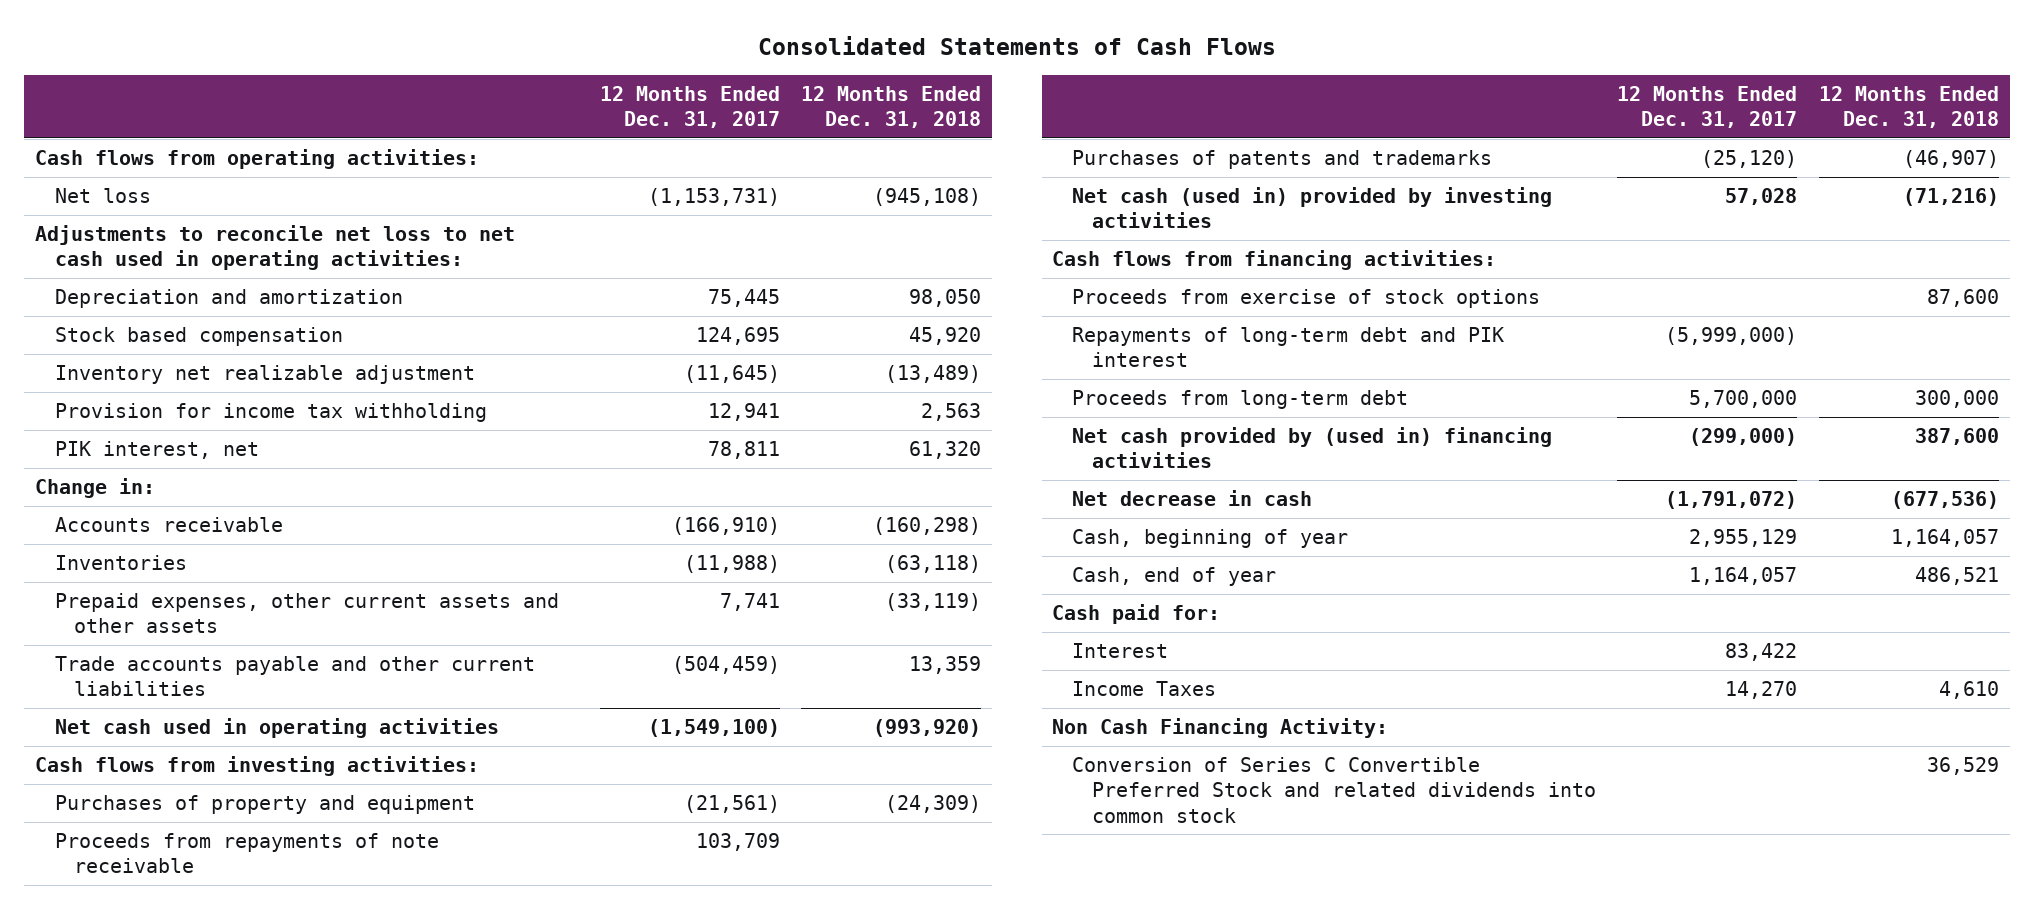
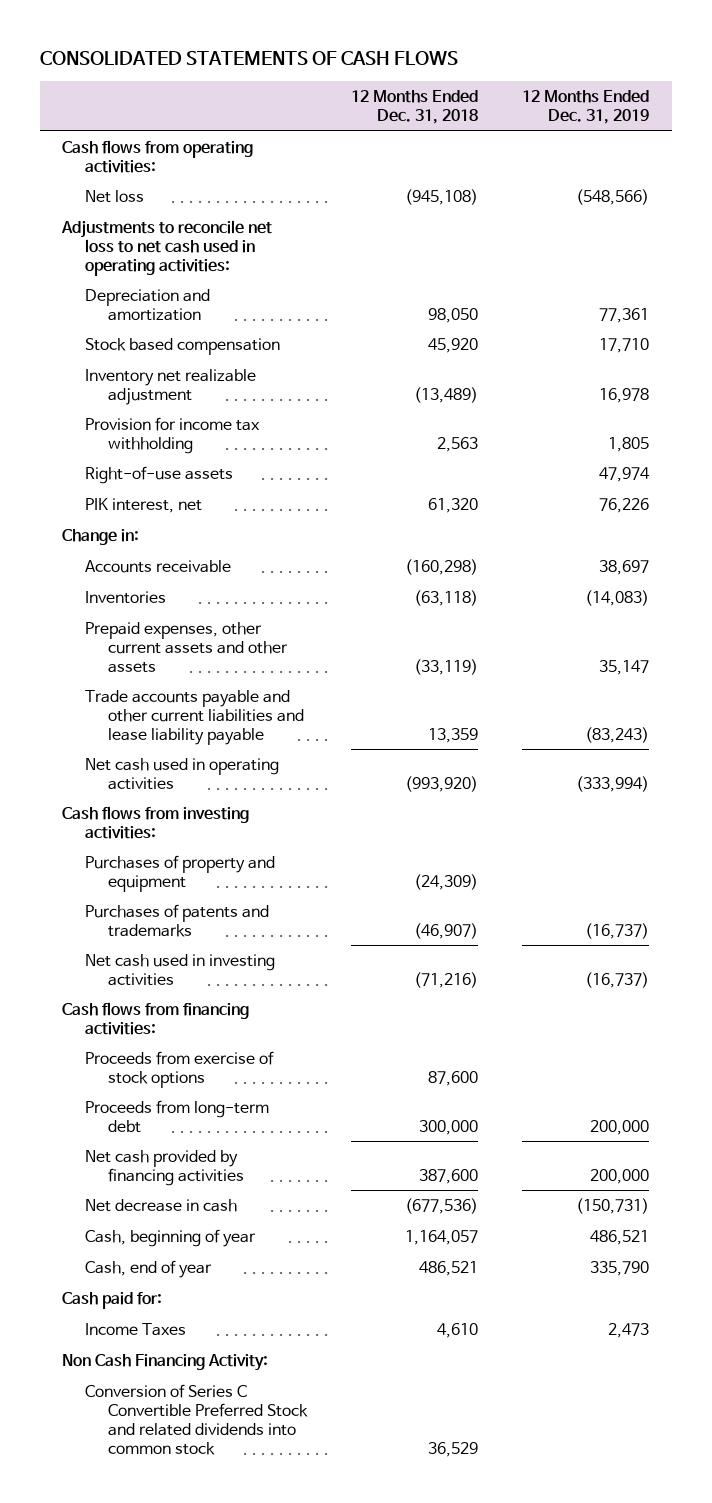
[757,35,1276,55] Consolidated Statements of Cash Flows -> [40,51,459,66] CONSOLIDATED STATEMENTS OF CASH FLOWS
[599,86,780,129] 12 Months Ended Dec. 31, 2017 -> none
none -> [522,90,650,125] 12 Months Ended Dec. 31, 2019
none -> [85,466,234,485] Right-of-use assets
[54,656,535,697] Trade accounts payable and other current liabilities -> [85,690,304,745] Trade accounts payable and other current liabilities and lease liability payable
[54,833,439,874] Proceeds from repayments of note receivable -> none
[1072,187,1553,229] Net cash (used in) provided by investing activities -> [85,954,276,987] Net cash used in investing activities
[1072,327,1505,368] Repayments of long-term debt and PIK interest -> none
[1072,427,1553,469] Net cash provided by (used in) financing activities -> [85,1150,244,1187] Net cash provided by financing activities
[1072,643,1169,659] Interest -> none

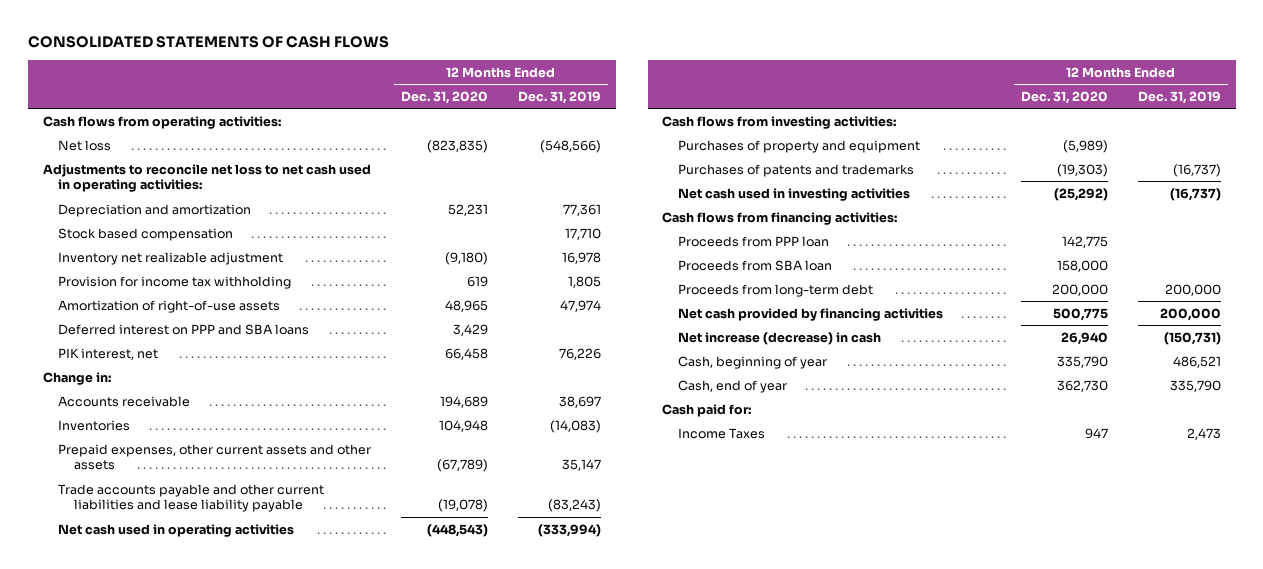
[351,90,479,125] 12 Months Ended Dec. 31, 2018 -> none
none -> [401,90,489,104] Dec. 31, 2020
[85,466,234,485] Right-of-use assets -> [58,299,281,313] Amortization of right-of-use assets
none -> [58,323,310,335] Deferred interest on PPP and SBA loans
[85,1051,275,1089] Proceeds from exercise of stock options -> none
none -> [678,235,830,247] Proceeds from PPP loan
none -> [678,259,833,271] Proceeds from SBA loan
[85,1199,238,1213] Net decrease in cash -> [678,331,882,345] Net increase (decrease) in cash
[62,1354,269,1372] Non Cash Financing Activity: -> none
[85,1384,308,1455] Conversion of Series C Convertible Preferred Stock and related dividends into common stock -> none

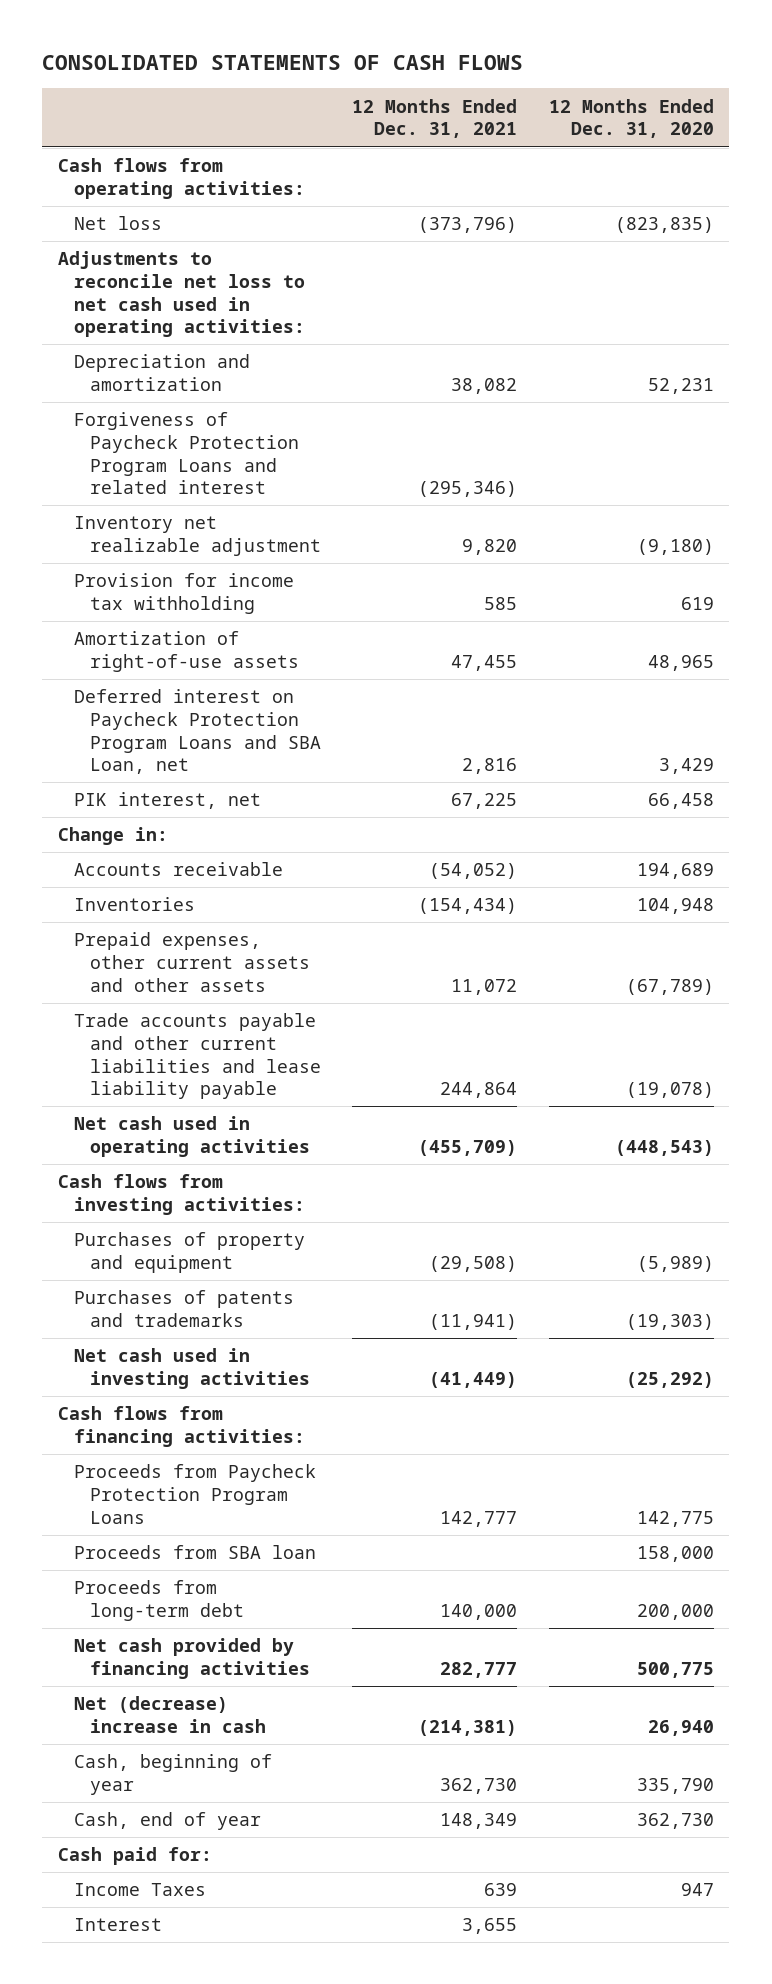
[517,90,601,104] Dec. 31, 2019 -> none
none -> [352,98,518,139] 12 Months Ended Dec. 31, 2021
[58,227,234,241] Stock based compensation -> none
none -> [73,412,299,495] Forgiveness of Paycheck Protection Program Loans and related interest
[58,323,310,335] Deferred interest on PPP and SBA loans -> [73,689,321,775] Deferred interest on Paycheck Protection Program Loans and SBA Loan, net
[678,235,830,247] Proceeds from PPP loan -> [73,1464,316,1524] Proceeds from Paycheck Protection Program Loans
[678,331,882,345] Net increase (decrease) in cash -> [73,1696,266,1733] Net (decrease) increase in cash
none -> [73,1918,162,1932] Interest

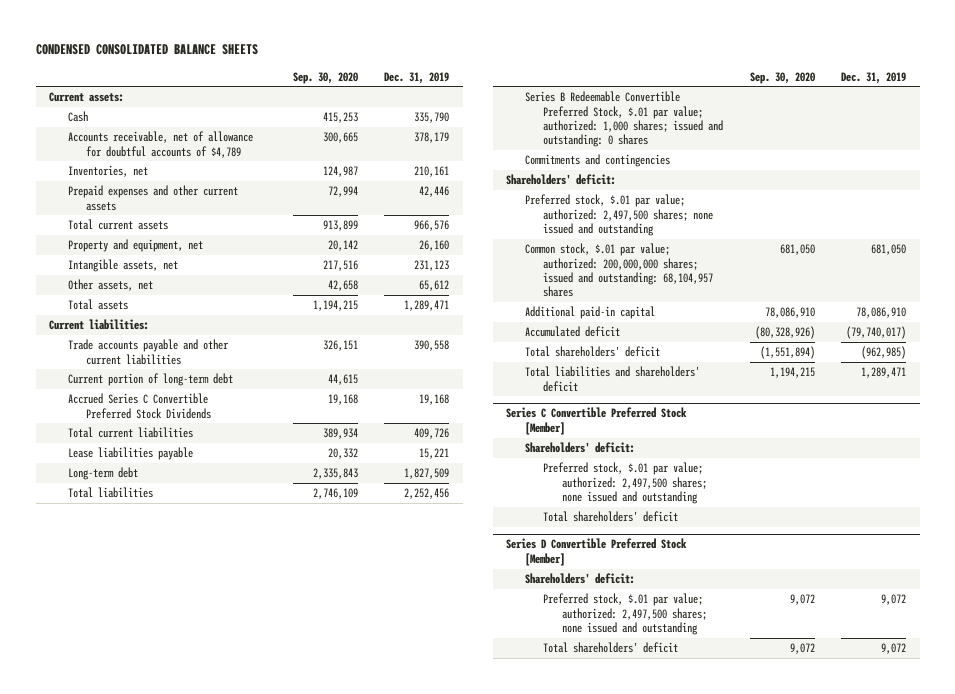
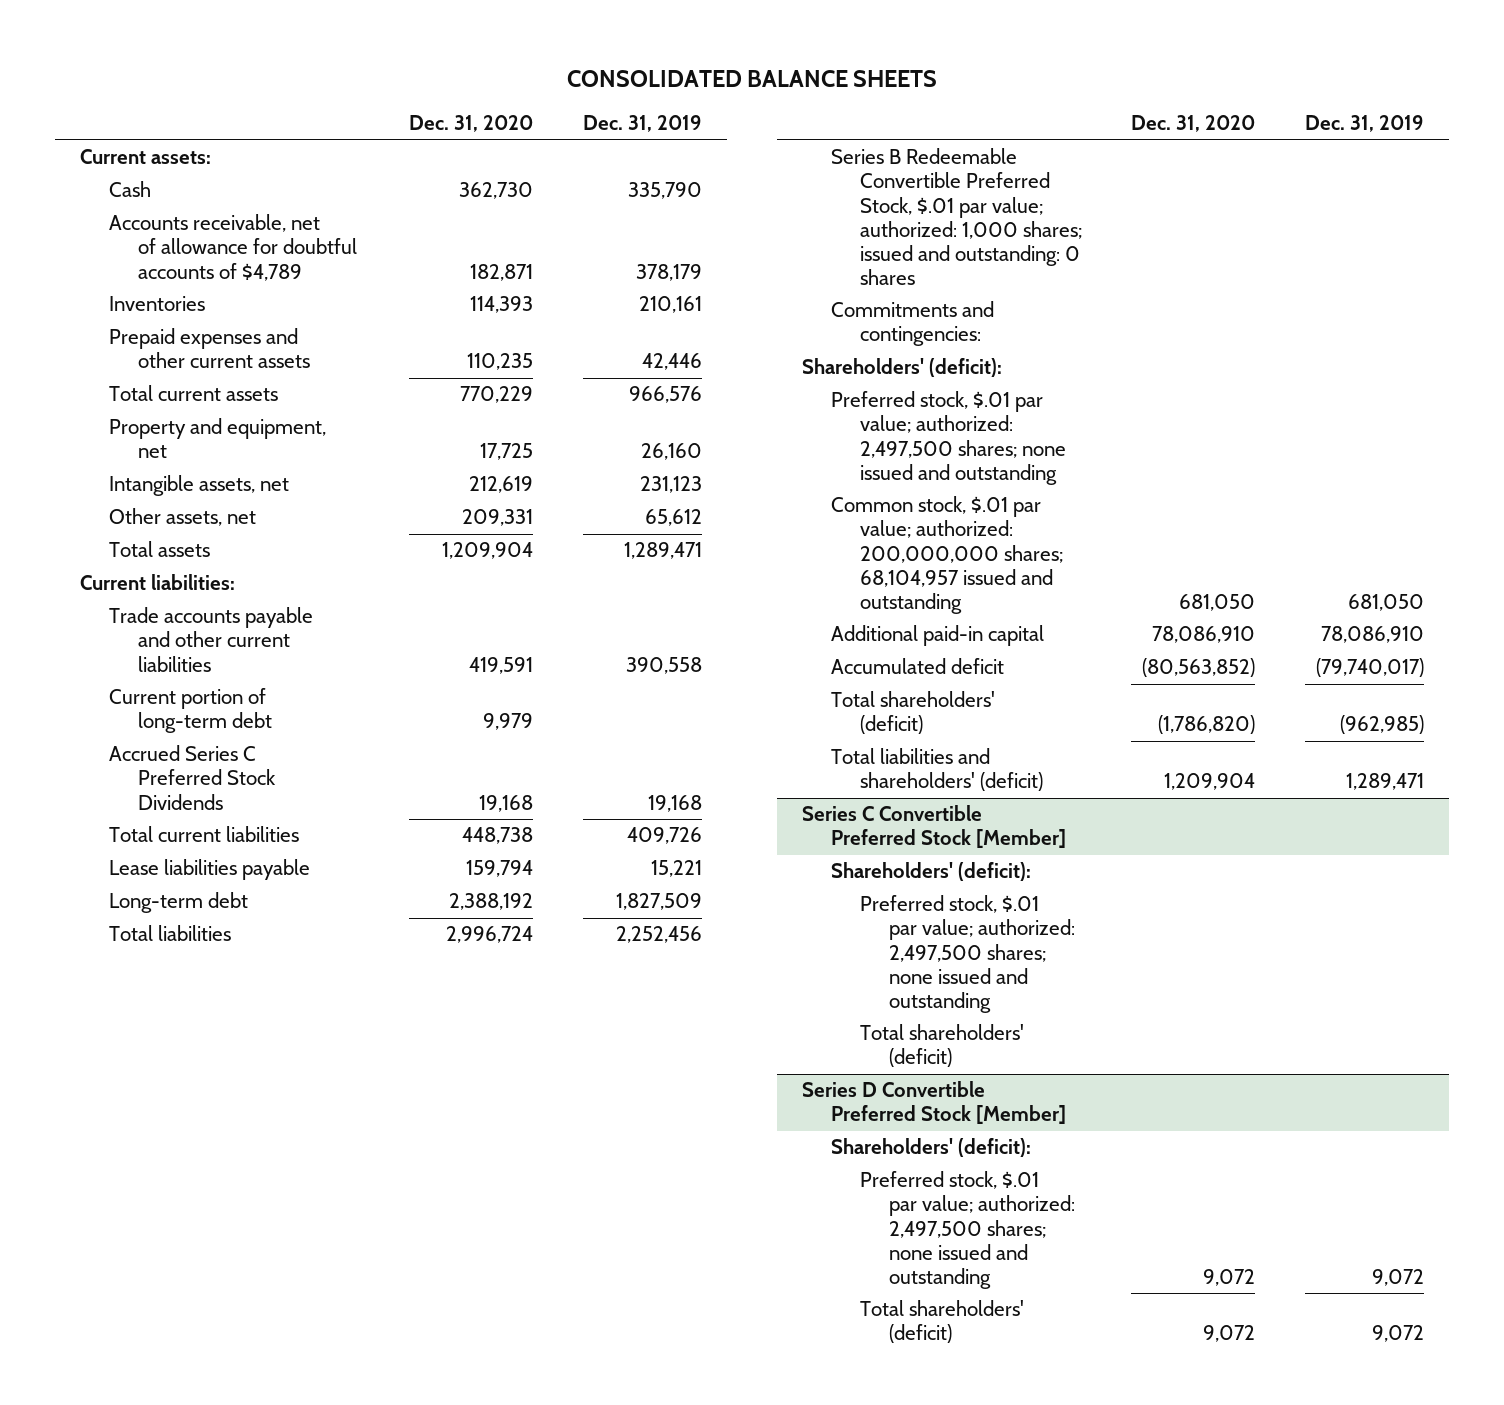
[35,44,258,56] CONDENSED CONSOLIDATED BALANCE SHEETS -> [566,69,937,87] CONSOLIDATED BALANCE SHEETS
[292,71,358,84] Sep. 30, 2020 -> none
none -> [409,115,534,133] Dec. 31, 2020
[67,165,148,178] Inventories, net -> [108,296,205,312] Inventories
[67,393,212,419] Accrued Series C Convertible Preferred Stock Dividends -> [108,745,276,810] Accrued Series C Preferred Stock Dividends
[524,154,670,168] Commitments and contingencies -> [830,301,994,347] Commitments and contingencies:
[505,174,616,186] Shareholders' deficit: -> [802,358,1003,378] Shareholders' (deficit):
[524,243,714,297] Common stock, $.01 par value; authorized: 200,000,000 shares; issued and outstanding: 68,104,957 shares -> [830,496,1063,614] Common stock, $.01 par value; authorized: 200,000,000 shares; 68,104,957 issued and outstanding
[524,346,660,358] Total shareholders' deficit -> [830,691,995,735] Total shareholders' (deficit)
[524,366,700,392] Total liabilities and shareholders' deficit -> [830,748,1043,792] Total liabilities and shareholders' (deficit)
[524,442,635,454] Shareholders' deficit: -> [830,862,1031,882] Shareholders' (deficit):
[543,511,679,523] Total shareholders' deficit -> [859,1024,1024,1068] Total shareholders' (deficit)
[524,573,635,585] Shareholders' deficit: -> [830,1138,1031,1158] Shareholders' (deficit):
[543,642,679,654] Total shareholders' deficit -> [859,1300,1024,1344] Total shareholders' (deficit)

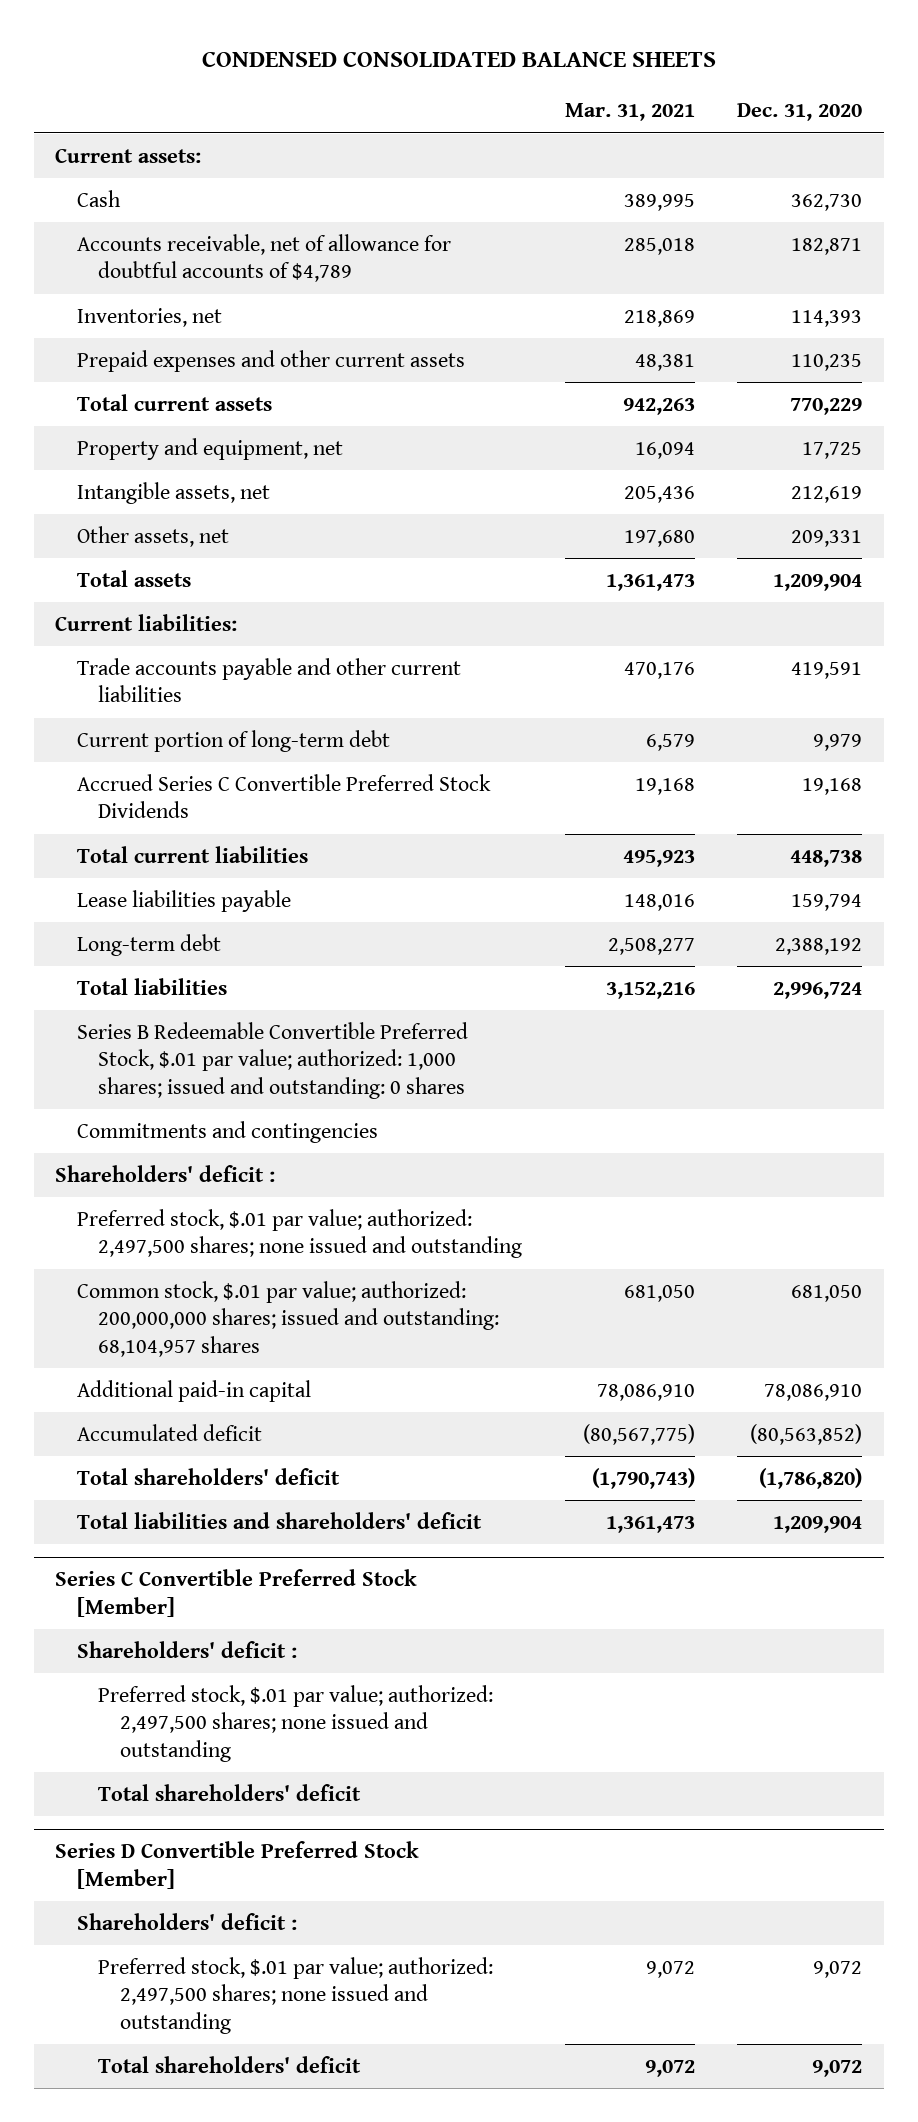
[566,69,937,87] CONSOLIDATED BALANCE SHEETS -> [201,51,716,68] CONDENSED CONSOLIDATED BALANCE SHEETS
[582,115,702,133] Dec. 31, 2019 -> none
none -> [564,103,695,122] Mar. 31, 2021
[108,296,205,312] Inventories -> [76,307,222,327] Inventories, net
[108,745,276,810] Accrued Series C Preferred Stock Dividends -> [76,773,491,819] Accrued Series C Convertible Preferred Stock Dividends
[830,301,994,347] Commitments and contingencies: -> [76,1120,378,1143] Commitments and contingencies
[802,358,1003,378] Shareholders' (deficit): -> [55,1164,276,1182] Shareholders' deficit :
[830,496,1063,614] Common stock, $.01 par value; authorized: 200,000,000 shares; 68,104,957 issued and outstanding -> [76,1280,500,1358] Common stock, $.01 par value; authorized: 200,000,000 shares; issued and outstanding: 68,104,957 shares
[830,691,995,735] Total shareholders' (deficit) -> [76,1467,340,1485] Total shareholders' deficit
[830,748,1043,792] Total liabilities and shareholders' (deficit) -> [76,1511,482,1529] Total liabilities and shareholders' deficit
[830,862,1031,882] Shareholders' (deficit): -> [76,1640,297,1658] Shareholders' deficit :
[859,1024,1024,1068] Total shareholders' (deficit) -> [98,1783,362,1801] Total shareholders' deficit
[830,1138,1031,1158] Shareholders' (deficit): -> [76,1912,297,1930] Shareholders' deficit :
[859,1300,1024,1344] Total shareholders' (deficit) -> [98,2055,362,2073] Total shareholders' deficit

